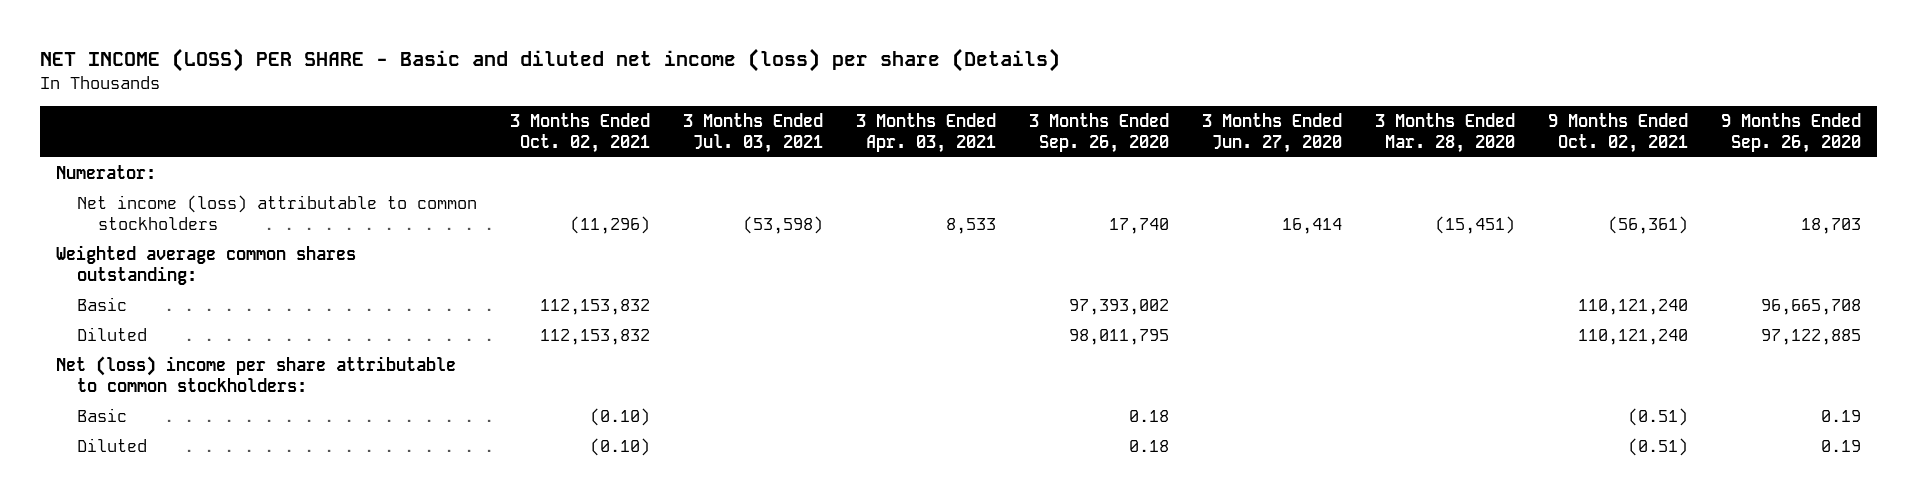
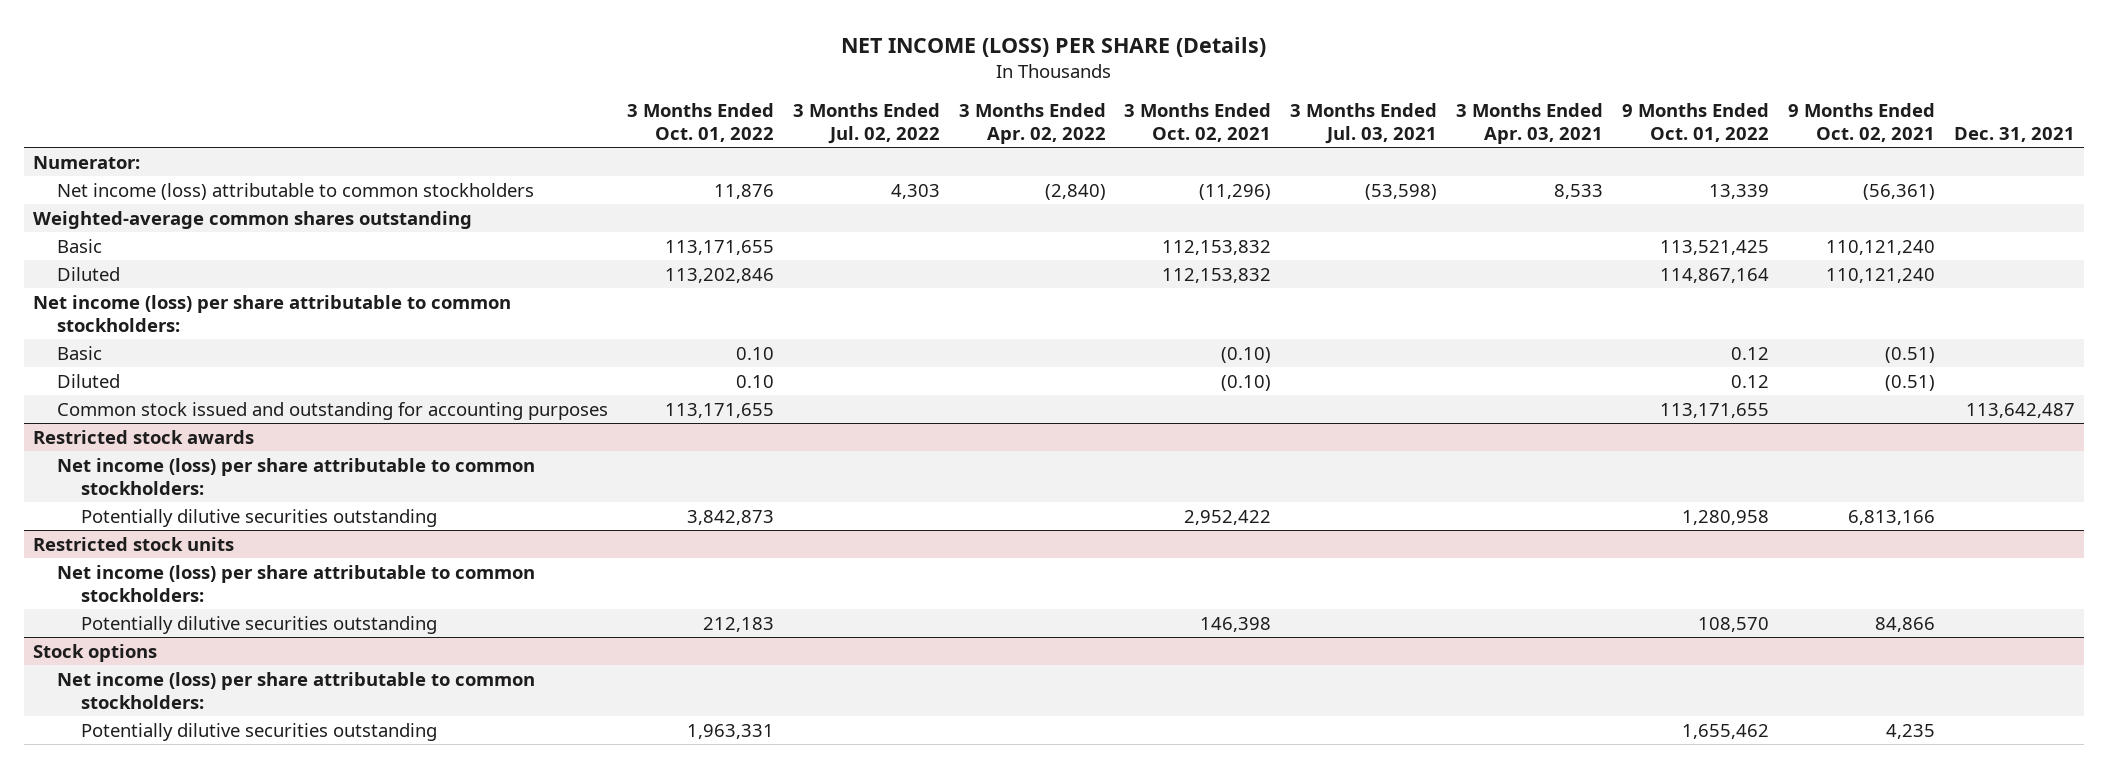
[39,48,1060,73] NET INCOME (LOSS) PER SHARE - Basic and diluted net income (loss) per share (Details) -> [840,36,1266,57] NET INCOME (LOSS) PER SHARE (Details)
[1029,113,1170,153] 3 Months Ended Sep. 26, 2020 -> none
[1201,113,1342,153] 3 Months Ended Jun. 27, 2020 -> none
[1374,113,1515,153] 3 Months Ended Mar. 28, 2020 -> none
[1720,113,1861,153] 9 Months Ended Sep. 26, 2020 -> none
none -> [626,102,774,142] 3 Months Ended Oct. 01, 2022
none -> [792,102,940,144] 3 Months Ended Jul. 02, 2022
none -> [958,102,1106,144] 3 Months Ended Apr. 02, 2022
none -> [1622,102,1770,142] 9 Months Ended Oct. 01, 2022
none -> [1953,126,2075,142] Dec. 31, 2021
[56,245,357,285] Weighted average common shares outstanding: -> [33,210,473,229] Weighted-average common shares outstanding
[56,356,457,392] Net (loss) income per share attributable to common stockholders: -> [33,294,512,332] Net income (loss) per share attributable to common stockholders:
none -> [56,401,608,420] Common stock issued and outstanding for accounting purposes
none -> [33,429,255,444] Restricted stock awards
none -> [56,457,535,495] Net income (loss) per share attributable to common stockholders:
none -> [80,508,437,527] Potentially dilutive securities outstanding
none -> [33,536,235,551] Restricted stock units
none -> [56,564,535,602] Net income (loss) per share attributable to common stockholders:
none -> [80,615,437,634] Potentially dilutive securities outstanding
none -> [33,643,158,662] Stock options
none -> [56,671,535,709] Net income (loss) per share attributable to common stockholders:
none -> [80,722,437,741] Potentially dilutive securities outstanding

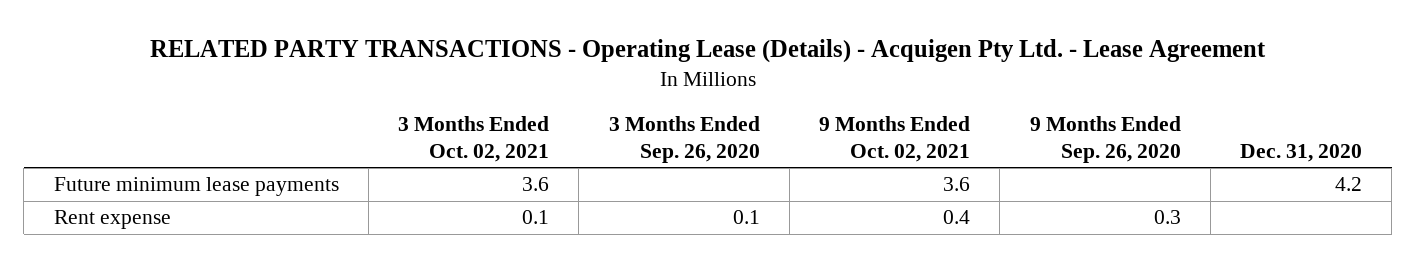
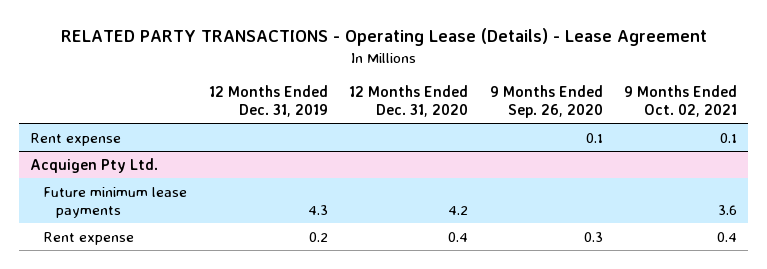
[149,39,1266,64] RELATED PARTY TRANSACTIONS - Operating Lease (Details) - Acquigen Pty Ltd. - Lease Agreement -> [60,28,707,47] RELATED PARTY TRANSACTIONS - Operating Lease (Details) - Lease Agreement
[398,115,550,162] 3 Months Ended Oct. 02, 2021 -> none
[608,115,760,163] 3 Months Ended Sep. 26, 2020 -> none
[1240,143,1363,162] Dec. 31, 2020 -> none
none -> [208,84,328,117] 12 Months Ended Dec. 31, 2019
none -> [349,84,469,117] 12 Months Ended Dec. 31, 2020
none -> [29,132,121,146] Rent expense
none -> [29,157,158,173] Acquigen Pty Ltd.

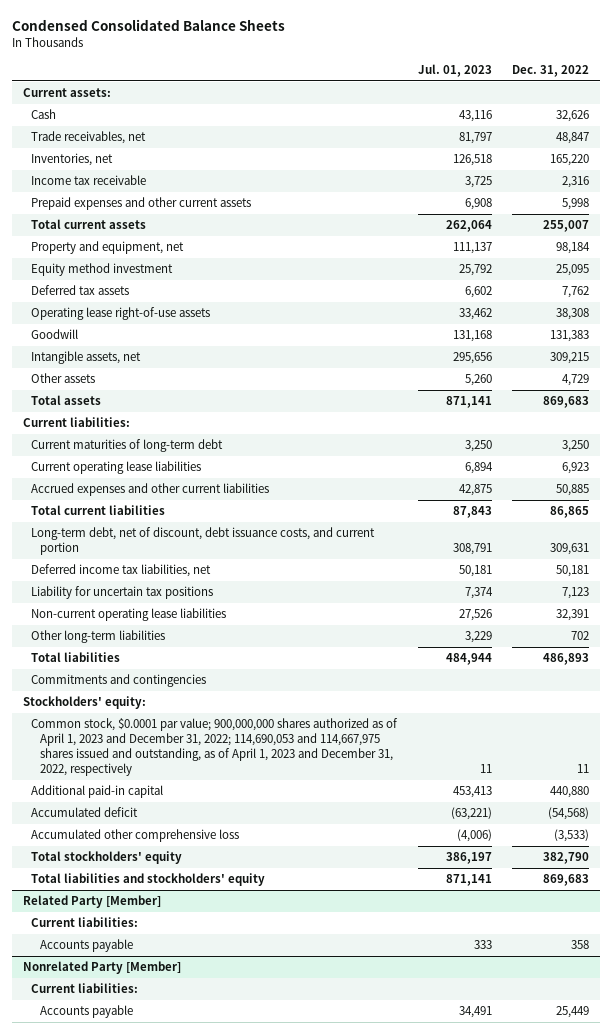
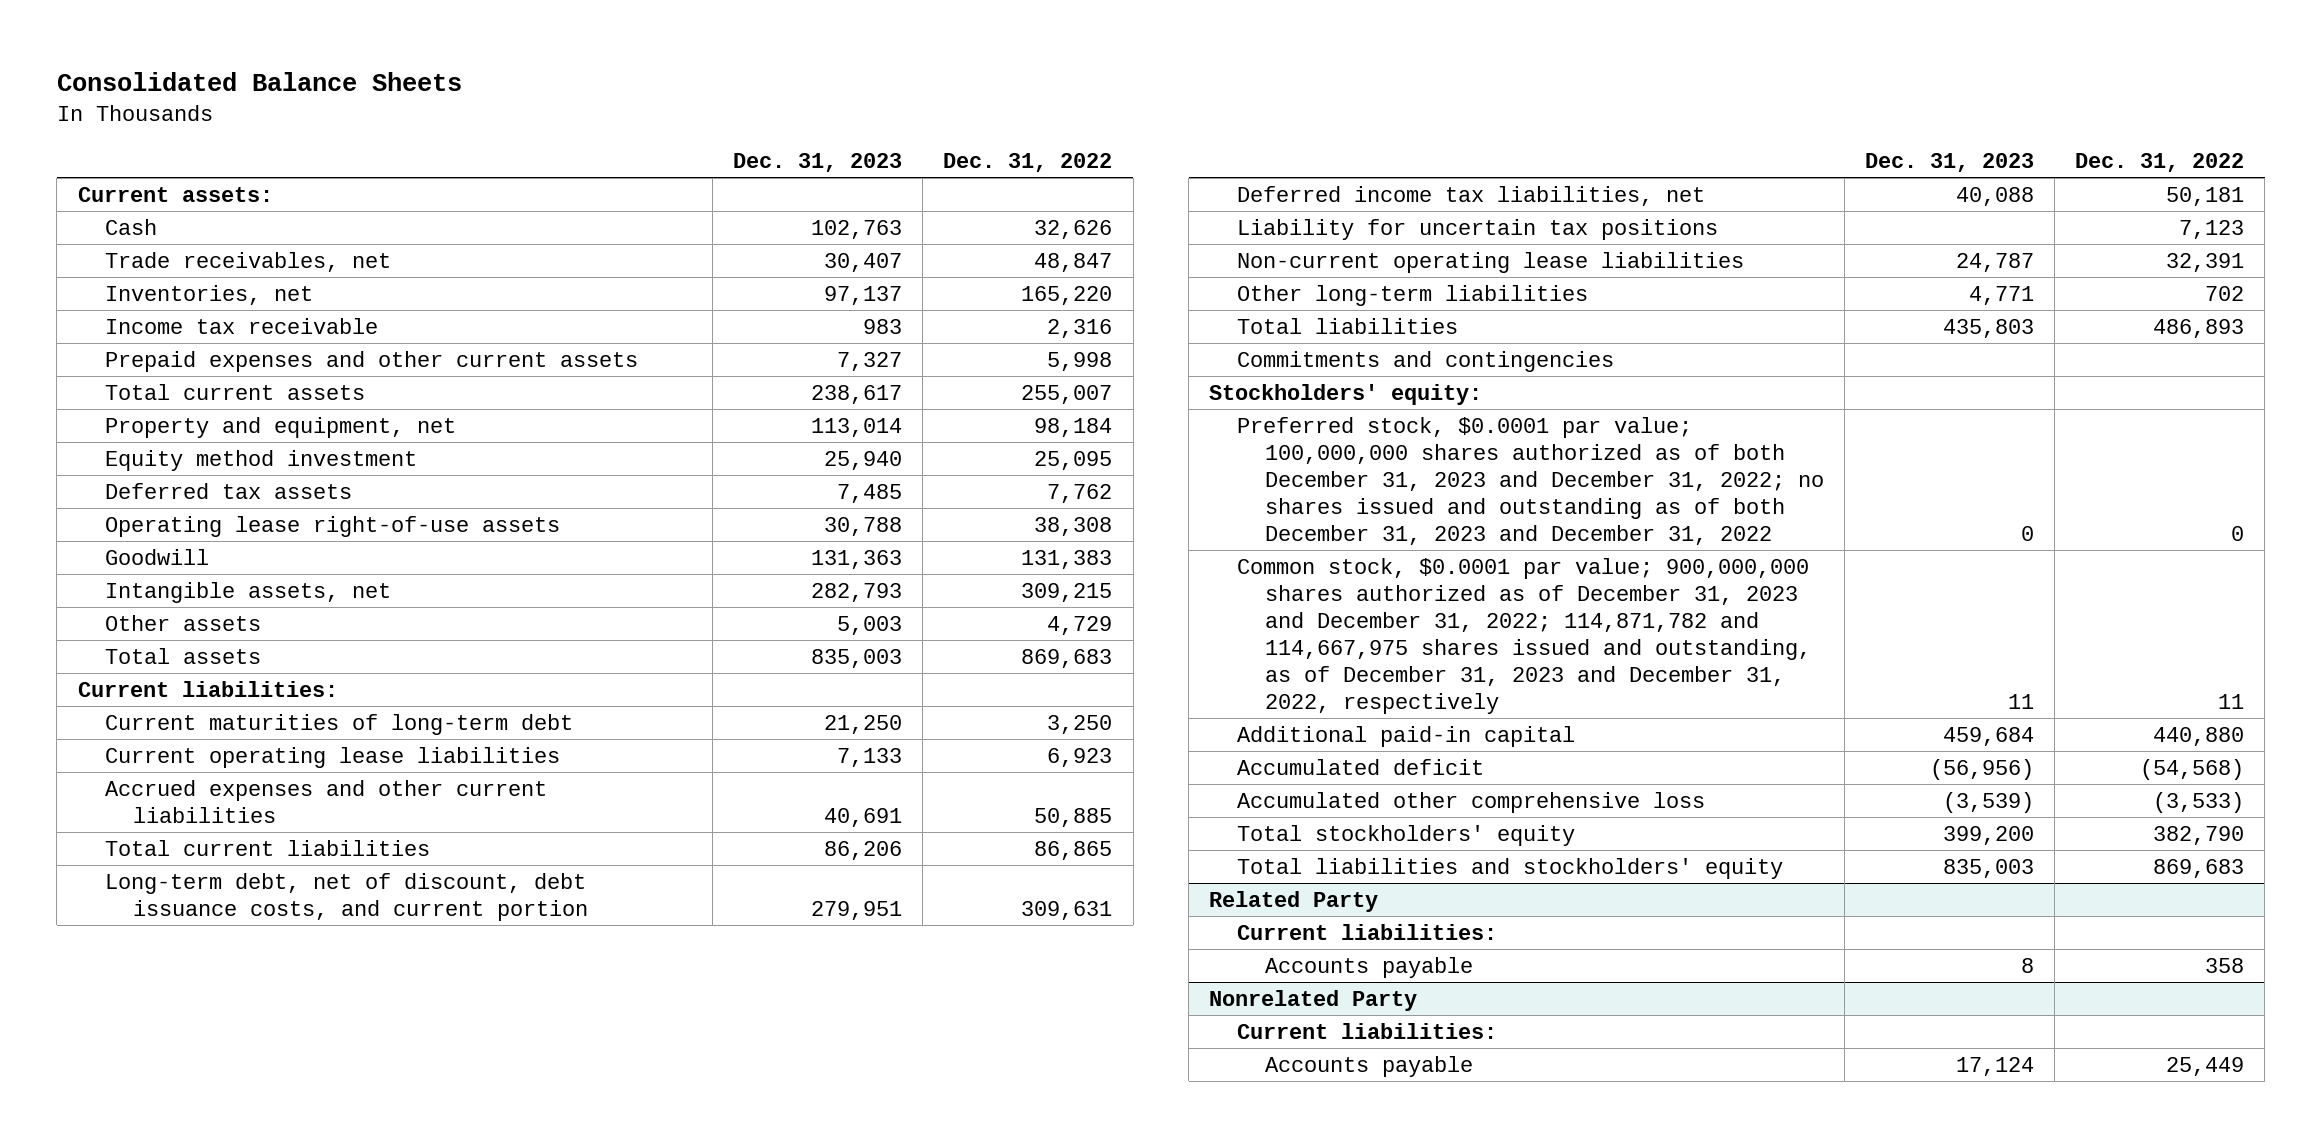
[12,18,286,31] Condensed Consolidated Balance Sheets -> [56,72,462,92] Consolidated Balance Sheets
[417,63,492,77] Jul. 01, 2023 -> none
none -> [733,152,903,172] Dec. 31, 2023
none -> [1236,416,1824,546] Preferred stock, $0.0001 par value; 100,000,000 shares authorized as of both December 31, 2023 and December 31, 2022; no shares issued and outstanding as of both December 31, 2023 and December 31, 2022
[31,718,399,776] Common stock, $0.0001 par value; 900,000,000 shares authorized as of April 1, 2023 and December 31, 2022; 114,690,053 and 114,667,975 shares issued and outstanding, as of April 1, 2023 and December 31, 2022, respectively -> [1236,557,1811,715] Common stock, $0.0001 par value; 900,000,000 shares authorized as of December 31, 2023 and December 31, 2022; 114,871,782 and 114,667,975 shares issued and outstanding, as of December 31, 2023 and December 31, 2022, respectively
[22,895,161,909] Related Party [Member] -> [1209,890,1379,912] Related Party
[22,961,181,975] Nonrelated Party [Member] -> [1209,989,1418,1011] Nonrelated Party

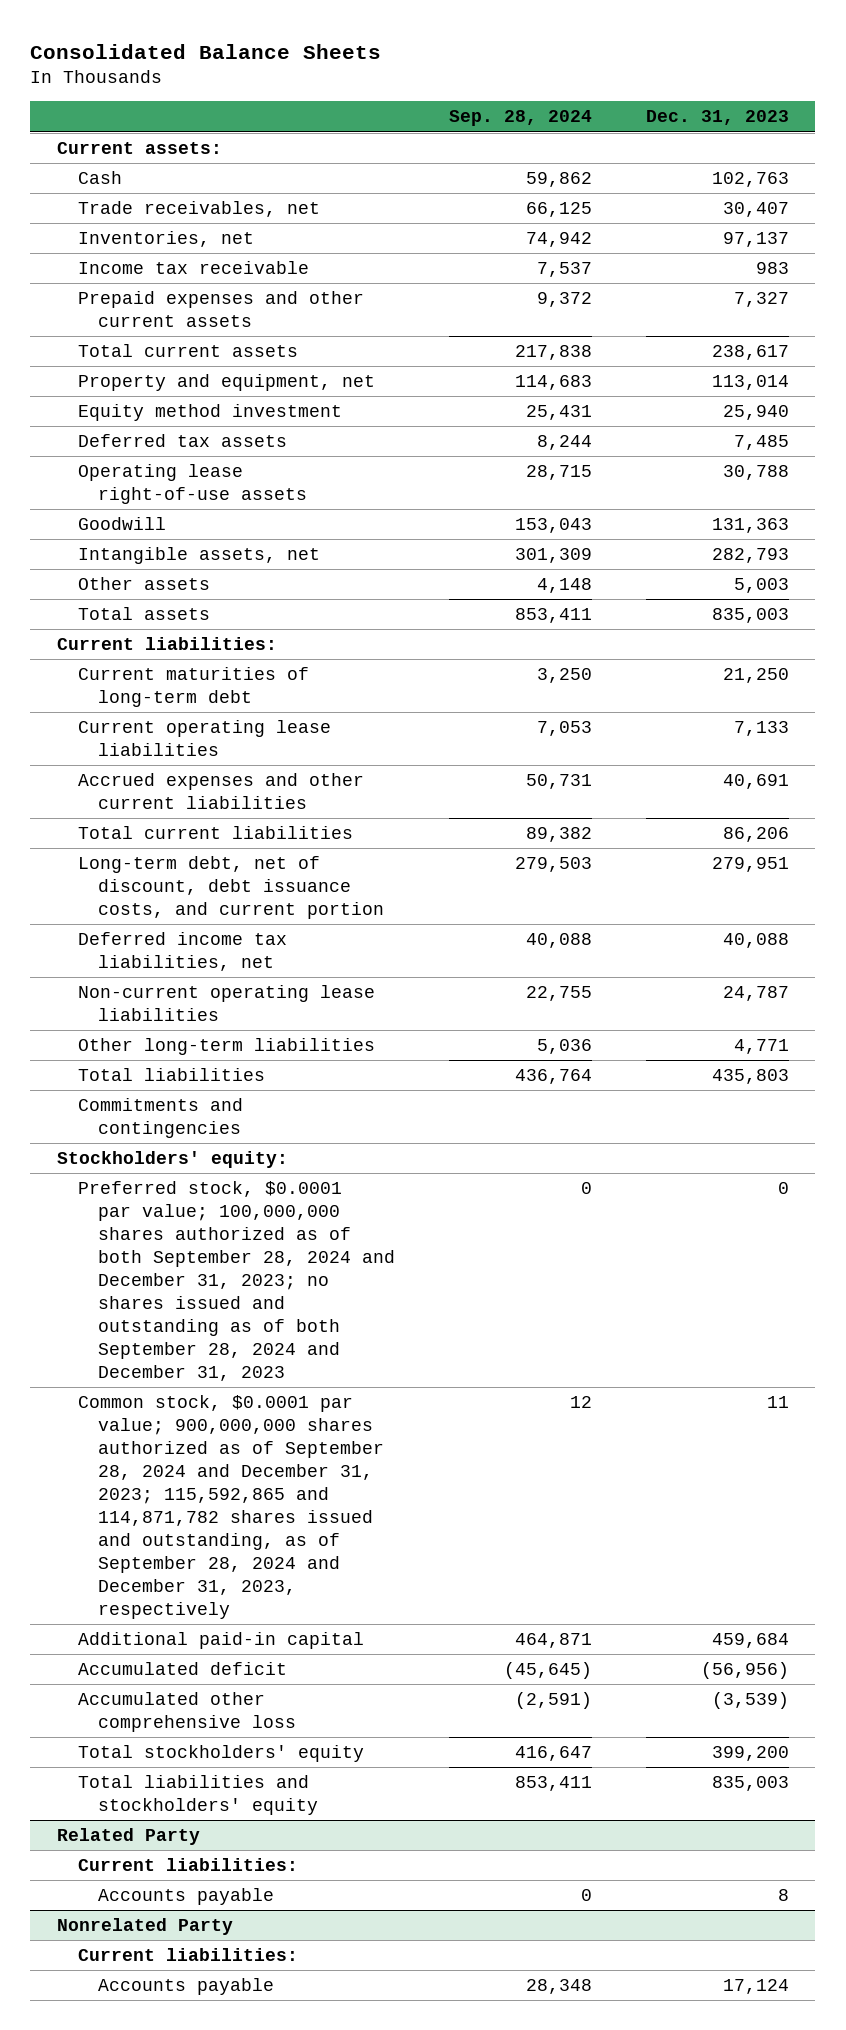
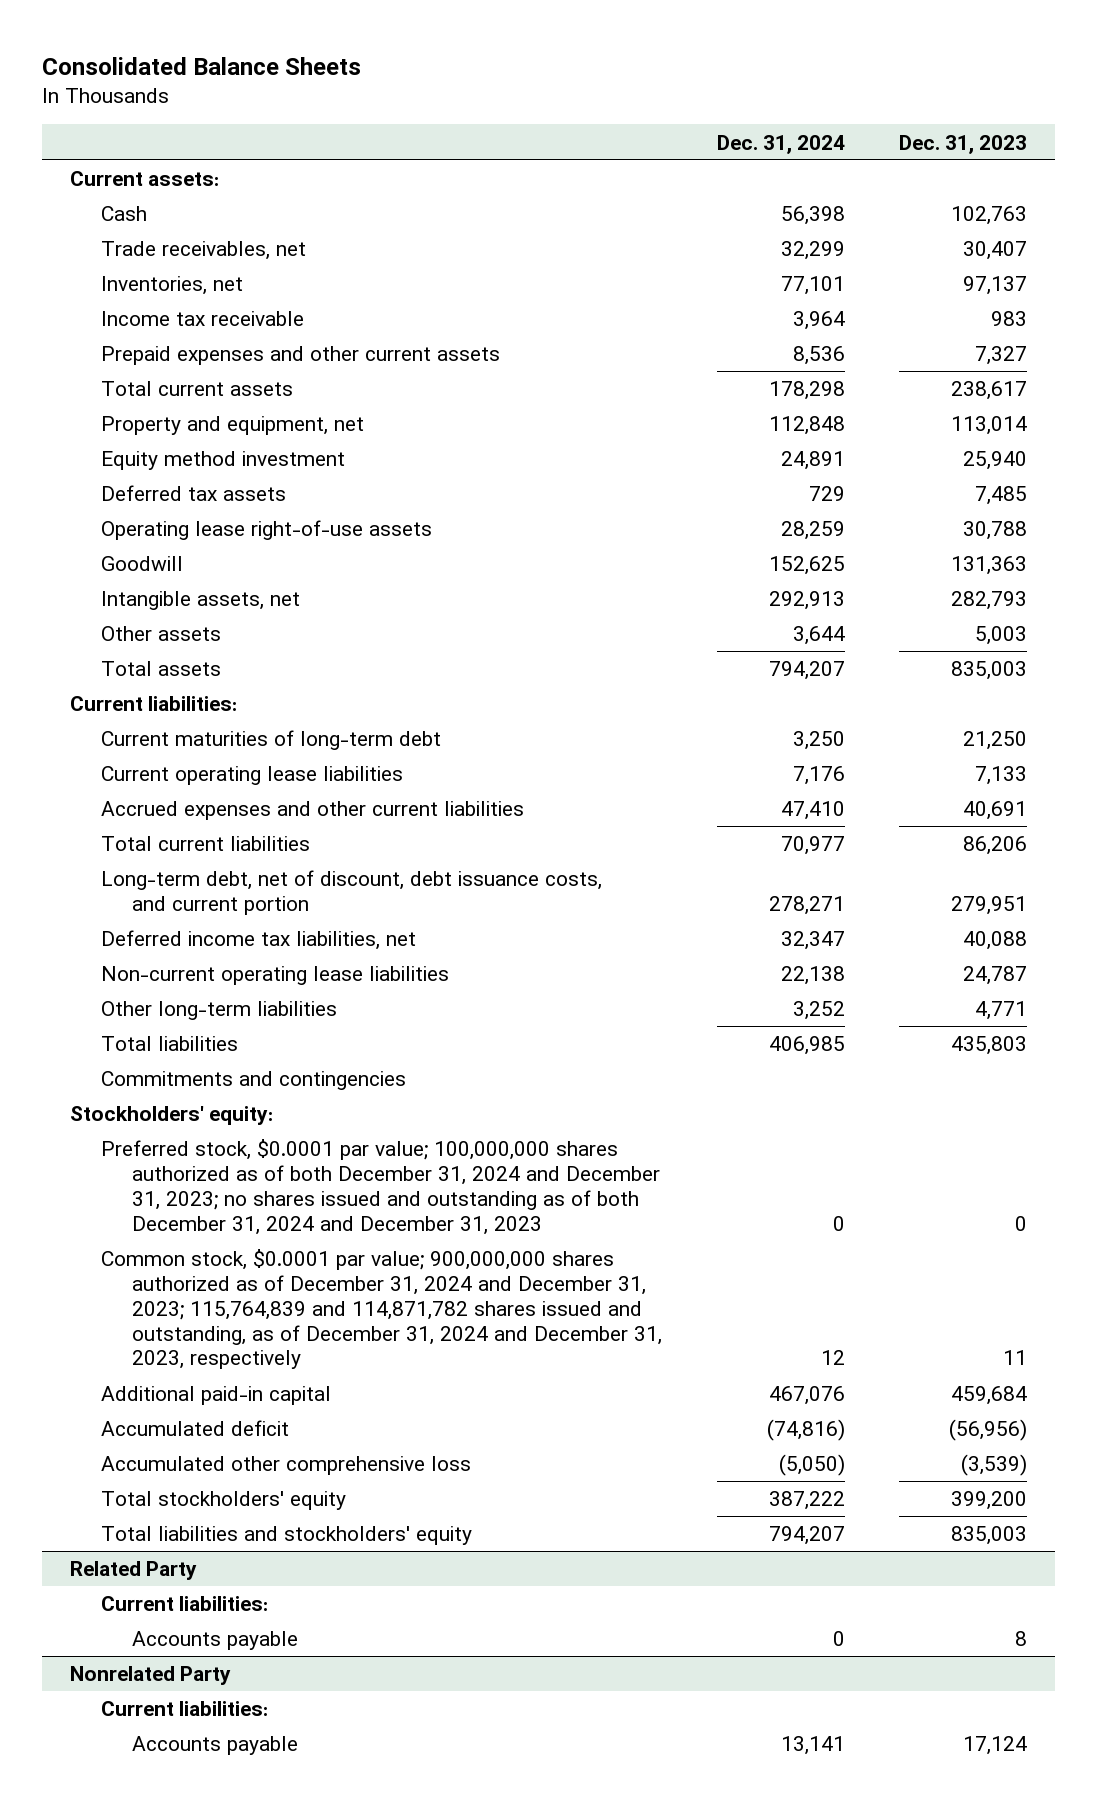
[448,110,592,127] Sep. 28, 2024 -> none
none -> [716,134,845,154] Dec. 31, 2024
[77,1181,396,1382] Preferred stock, $0.0001 par value; 100,000,000 shares authorized as of both September 28, 2024 and December 31, 2023; no shares issued and outstanding as of both September 28, 2024 and December 31, 2023 -> [100,1139,660,1235] Preferred stock, $0.0001 par value; 100,000,000 shares authorized as of both December 31, 2024 and December 31, 2023; no shares issued and outstanding as of both December 31, 2024 and December 31, 2023
[77,1395,385,1620] Common stock, $0.0001 par value; 900,000,000 shares authorized as of September 28, 2024 and December 31, 2023; 115,592,865 and 114,871,782 shares issued and outstanding, as of September 28, 2024 and December 31, 2023, respectively -> [100,1249,662,1370] Common stock, $0.0001 par value; 900,000,000 shares authorized as of December 31, 2024 and December 31, 2023; 115,764,839 and 114,871,782 shares issued and outstanding, as of December 31, 2024 and December 31, 2023, respectively

